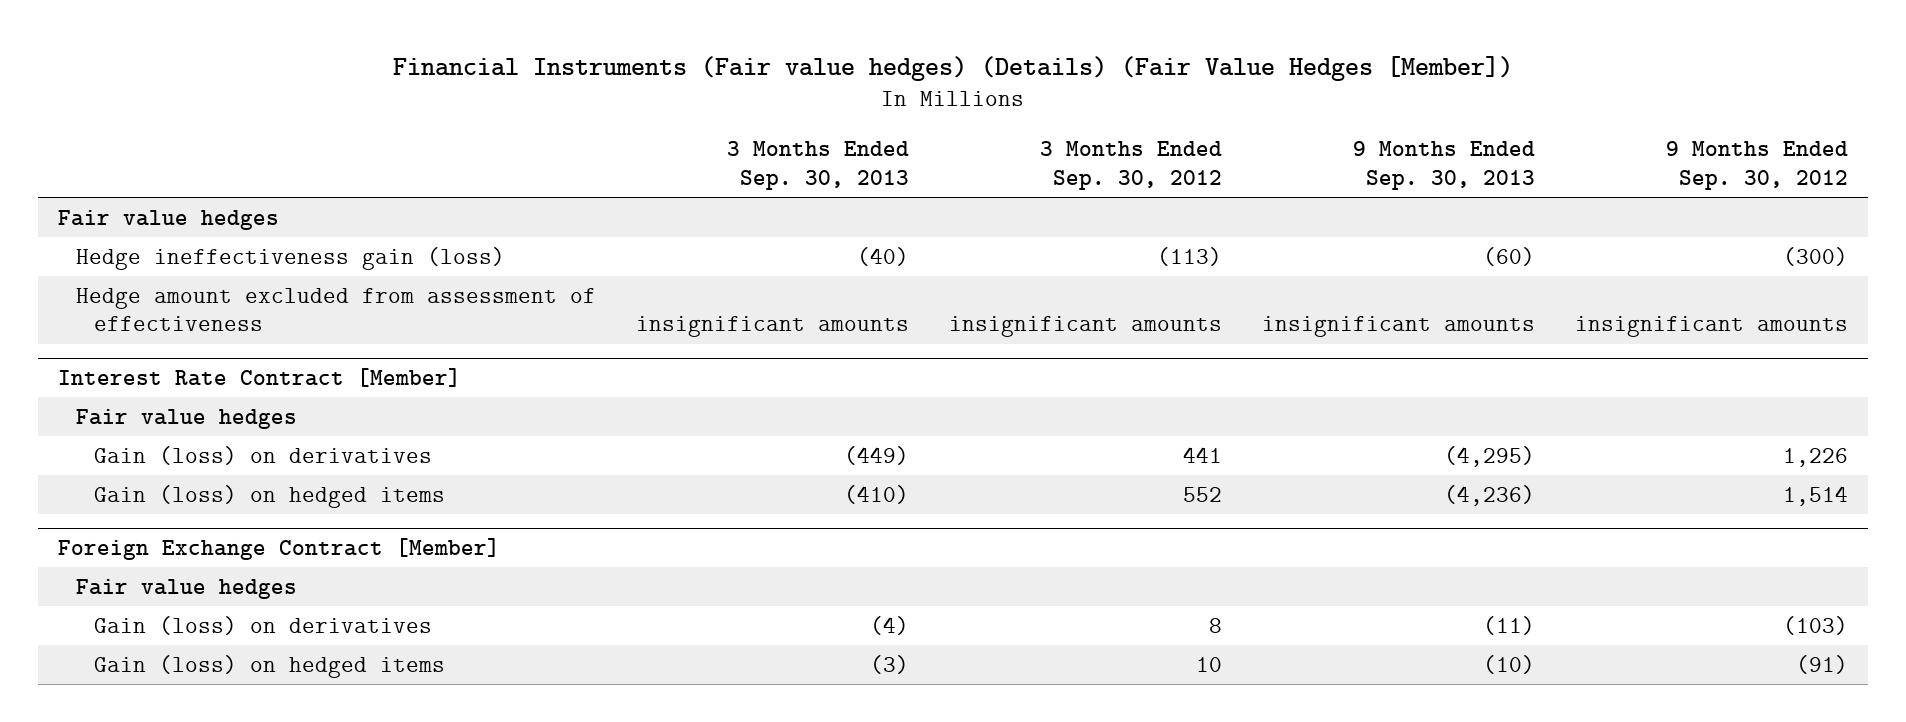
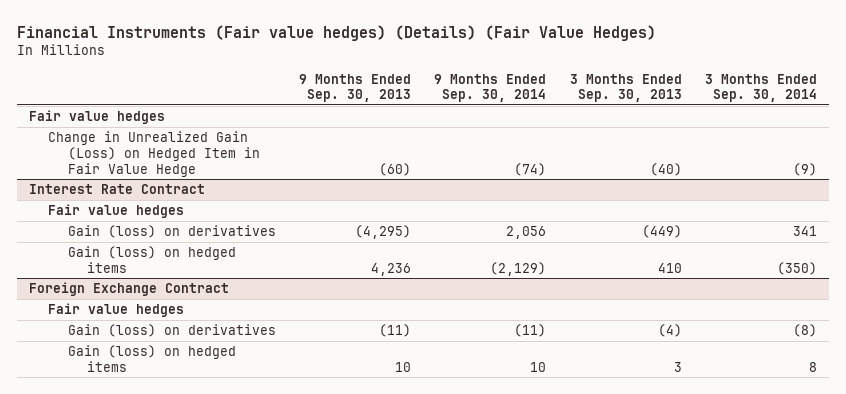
[393,55,1514,81] Financial Instruments (Fair value hedges) (Details) (Fair Value Hedges [Member]) -> [17,24,657,41] Financial Instruments (Fair value hedges) (Details) (Fair Value Hedges)
[1039,141,1222,190] 3 Months Ended Sep. 30, 2012 -> none
[1665,141,1848,190] 9 Months Ended Sep. 30, 2012 -> none
none -> [434,73,547,103] 9 Months Ended Sep. 30, 2014
none -> [704,73,817,103] 3 Months Ended Sep. 30, 2014
[76,246,506,270] Hedge ineffectiveness gain (loss) -> none
[76,287,597,332] Hedge amount excluded from assessment of effectiveness -> none
none -> [48,131,260,177] Change in Unrealized Gain (Loss) on Hedged Item in Fair Value Hedge
[58,367,462,387] Interest Rate Contract [Member] -> [28,184,205,195] Interest Rate Contract
[843,484,909,504] (410) -> [657,262,682,273] 410
[1443,484,1535,506] (4,236) -> [370,262,411,276] 4,236
[58,537,501,560] Foreign Exchange Contract [Member] -> [28,282,229,297] Foreign Exchange Contract
[869,654,909,674] (3) -> [673,361,682,372] 3
[1482,654,1535,674] (10) -> [394,361,411,372] 10

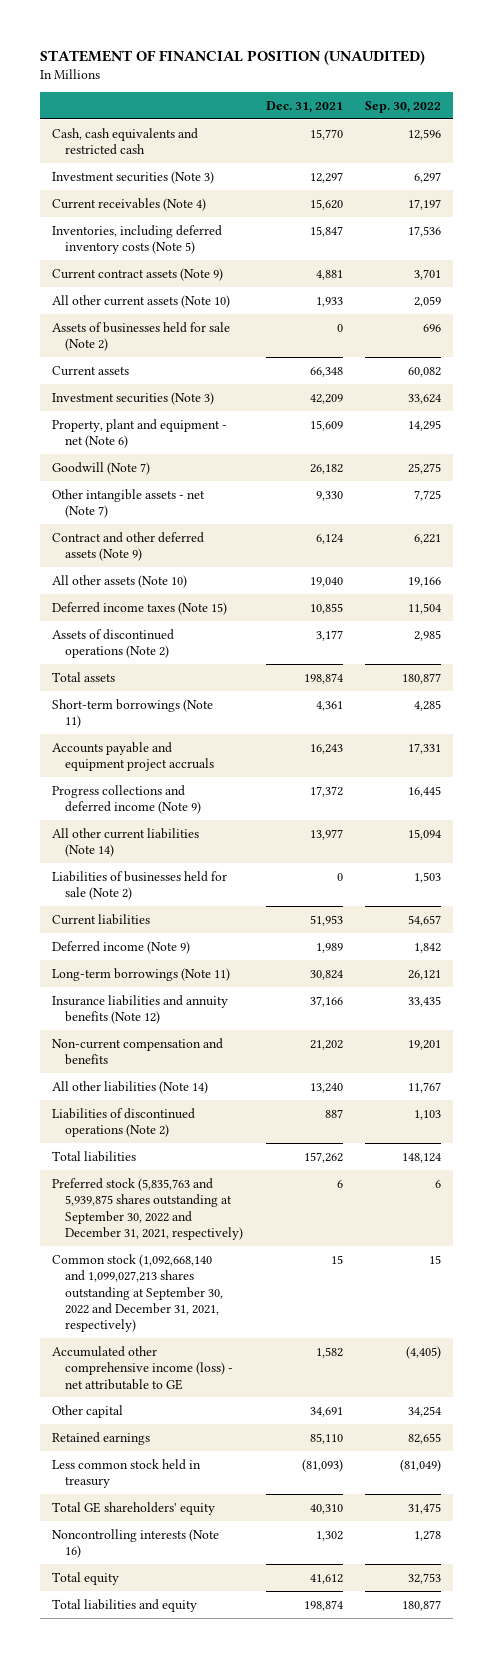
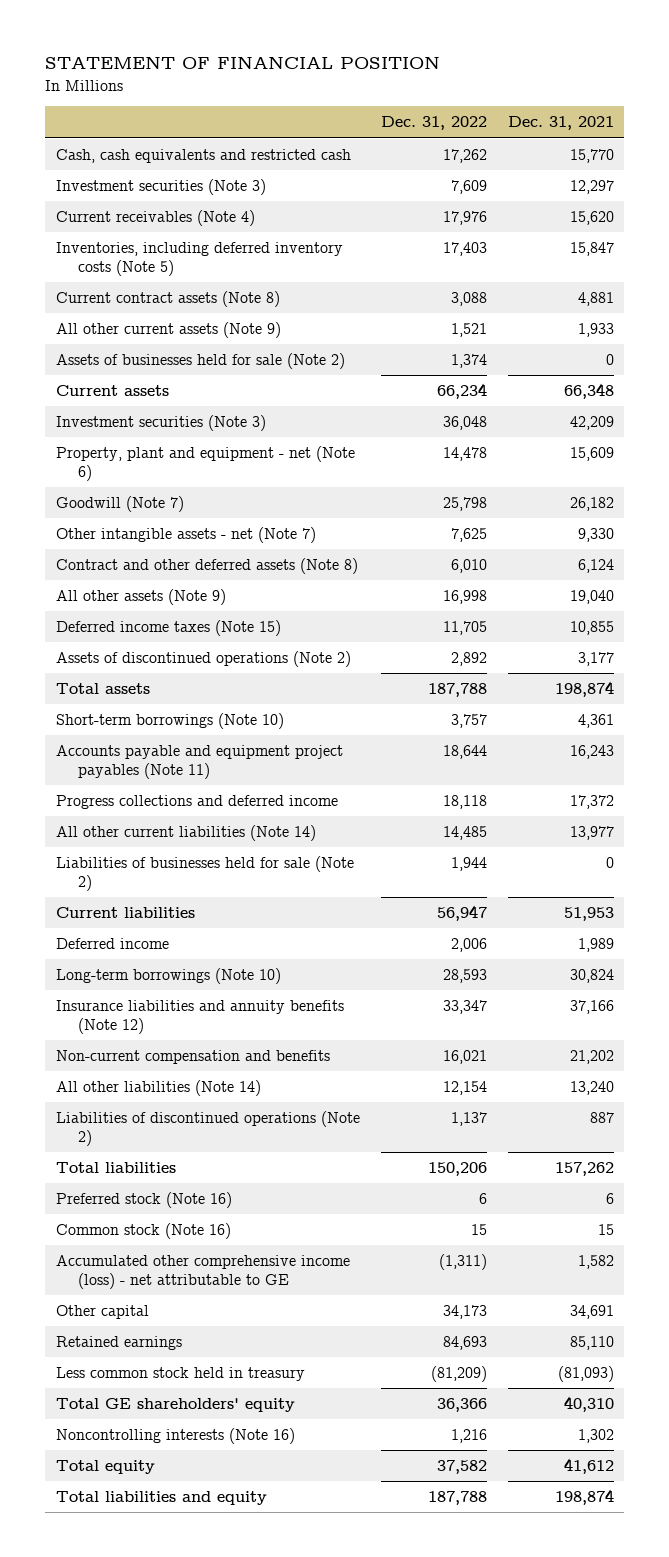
[40,50,426,66] STATEMENT OF FINANCIAL POSITION (UNAUDITED) -> [44,56,440,70] STATEMENT OF FINANCIAL POSITION
[365,101,442,114] Sep. 30, 2022 -> none
none -> [380,116,487,131] Dec. 31, 2022
[51,267,223,281] Current contract assets (Note 9) -> [55,291,280,308] Current contract assets (Note 8)
[51,294,230,308] All other current assets (Note 10) -> [55,322,281,339] All other current assets (Note 9)
[51,531,204,562] Contract and other deferred assets (Note 9) -> [55,558,358,575] Contract and other deferred assets (Note 8)
[51,574,187,588] All other assets (Note 10) -> [55,589,226,606] All other assets (Note 9)
[51,698,213,729] Short-term borrowings (Note 11) -> [55,713,284,730] Short-term borrowings (Note 10)
[51,741,214,772] Accounts payable and equipment project accruals -> [55,745,343,779] Accounts payable and equipment project payables (Note 11)
[51,784,201,815] Progress collections and deferred income (Note 9) -> [55,795,338,810] Progress collections and deferred income
[51,940,190,954] Deferred income (Note 9) -> [55,938,169,950] Deferred income
[51,967,230,981] Long-term borrowings (Note 11) -> [55,968,281,985] Long-term borrowings (Note 10)
[51,1177,243,1240] Preferred stock (5,835,763 and 5,939,875 shares outstanding at September 30, 2022 and December 31, 2021, respectively) -> [55,1192,232,1209] Preferred stock (Note 16)
[51,1253,223,1333] Common stock (1,092,668,140 and 1,099,027,213 shares outstanding at September 30, 2022 and December 31, 2021, respectively) -> [55,1223,231,1240] Common stock (Note 16)

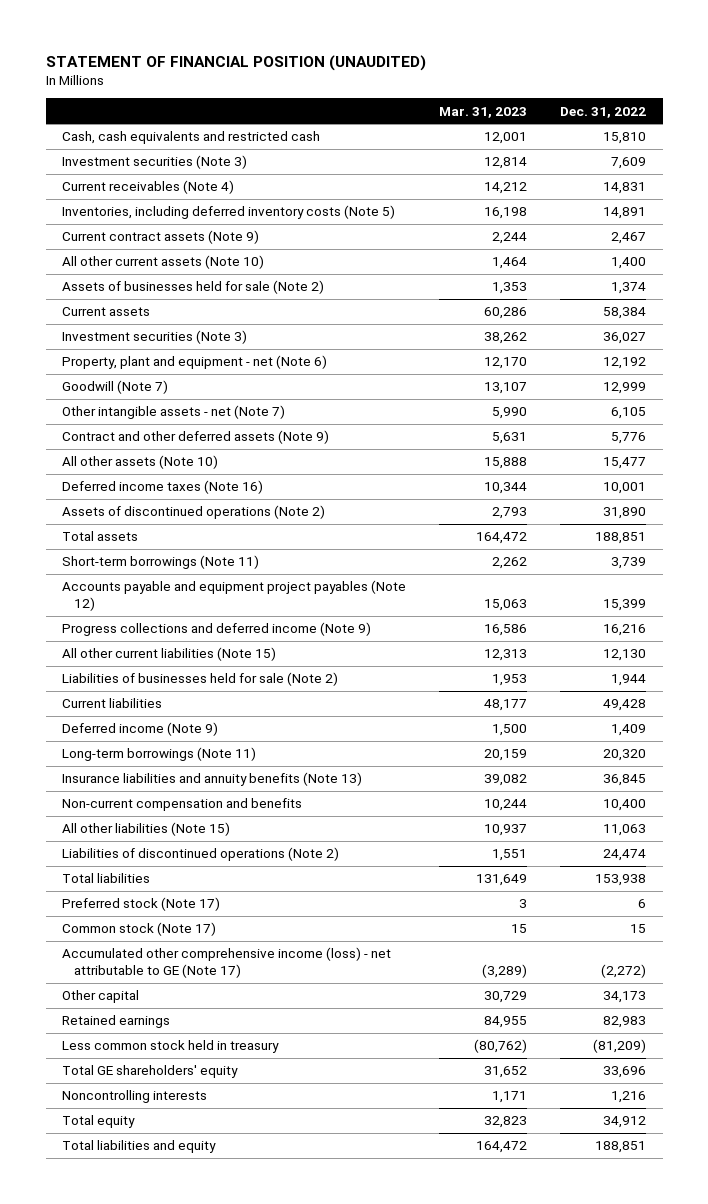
[44,56,440,70] STATEMENT OF FINANCIAL POSITION -> [45,54,426,71] STATEMENT OF FINANCIAL POSITION (UNAUDITED)
[507,116,614,131] Dec. 31, 2021 -> none
none -> [439,106,528,118] Mar. 31, 2023
[442,149,487,164] 17,262 -> [603,132,647,145] 15,810
[442,211,487,226] 17,976 -> [603,182,647,195] 14,831
[442,242,487,257] 17,403 -> [603,207,647,220] 14,891
[55,291,280,308] Current contract assets (Note 8) -> [62,230,260,245] Current contract assets (Note 9)
[450,292,487,307] 3,088 -> [611,232,647,245] 2,467
[55,322,281,339] All other current assets (Note 9) -> [62,255,265,270] All other current assets (Note 10)
[450,323,487,338] 1,521 -> [611,257,647,270] 1,400
[436,383,487,400] 66,234 -> [603,307,647,320] 58,384
[442,416,487,431] 36,048 -> [603,332,647,345] 36,027
[442,447,487,462] 14,478 -> [603,357,647,370] 12,192
[442,497,487,512] 25,798 -> [603,382,647,395] 12,999
[450,528,487,543] 7,625 -> [611,407,647,420] 6,105
[55,558,358,575] Contract and other deferred assets (Note 8) -> [62,430,330,445] Contract and other deferred assets (Note 9)
[450,559,487,574] 6,010 -> [611,432,647,445] 5,776
[55,589,226,606] All other assets (Note 9) -> [62,455,219,470] All other assets (Note 10)
[442,590,487,605] 16,998 -> [603,457,647,470] 15,477
[55,620,281,637] Deferred income taxes (Note 15) -> [62,480,264,495] Deferred income taxes (Note 16)
[442,621,487,636] 11,705 -> [603,482,647,495] 10,001
[450,652,487,667] 2,892 -> [603,507,647,520] 31,890
[427,683,487,698] 187,788 -> [595,532,647,545] 188,851
[55,713,284,730] Short-term borrowings (Note 10) -> [62,555,260,570] Short-term borrowings (Note 11)
[450,714,487,729] 3,757 -> [611,557,647,570] 3,739
[55,745,343,779] Accounts payable and equipment project payables (Note 11) -> [62,580,407,612] Accounts payable and equipment project payables (Note 12)
[442,745,487,760] 18,644 -> [603,599,647,612] 15,399
[55,795,338,810] Progress collections and deferred income -> [62,622,372,637] Progress collections and deferred income (Note 9)
[442,795,487,810] 18,118 -> [603,624,647,637] 16,216
[55,825,316,842] All other current liabilities (Note 14) -> [62,647,277,662] All other current liabilities (Note 15)
[442,826,487,841] 14,485 -> [603,649,647,662] 12,130
[436,905,487,922] 56,947 -> [603,699,647,712] 49,428
[55,938,169,950] Deferred income -> [62,722,219,737] Deferred income (Note 9)
[450,938,487,953] 2,006 -> [611,724,647,737] 1,409
[55,968,281,985] Long-term borrowings (Note 10) -> [62,747,257,762] Long-term borrowings (Note 11)
[442,969,487,984] 28,593 -> [603,749,647,762] 20,320
[55,1000,344,1034] Insurance liabilities and annuity benefits (Note 12) -> [62,772,363,787] Insurance liabilities and annuity benefits (Note 13)
[442,1000,487,1015] 33,347 -> [603,774,647,787] 36,845
[442,1050,487,1065] 16,021 -> [603,799,647,812] 10,400
[55,1080,261,1097] All other liabilities (Note 14) -> [62,822,231,837] All other liabilities (Note 15)
[442,1081,487,1096] 12,154 -> [603,824,647,837] 11,063
[450,1112,487,1127] 1,137 -> [603,849,647,862] 24,474
[427,1162,487,1177] 150,206 -> [595,874,647,887] 153,938
[55,1192,232,1209] Preferred stock (Note 16) -> [62,897,221,912] Preferred stock (Note 17)
[55,1223,231,1240] Common stock (Note 16) -> [62,922,217,937] Common stock (Note 17)
[55,1255,350,1289] Accumulated other comprehensive income (loss) - net attributable to GE -> [62,947,392,979] Accumulated other comprehensive income (loss) - net attributable to GE (Note 17)
[438,1254,487,1271] (1,311) -> [601,964,647,979] (2,272)
[442,1336,487,1351] 84,693 -> [603,1016,647,1029] 82,983
[436,1398,487,1413] 36,366 -> [603,1066,647,1079] 33,696
[55,1428,295,1445] Noncontrolling interests (Note 16) -> [62,1090,208,1104] Noncontrolling interests
[436,1460,487,1475] 37,582 -> [603,1116,647,1129] 34,912
[427,1491,487,1506] 187,788 -> [595,1141,647,1154] 188,851

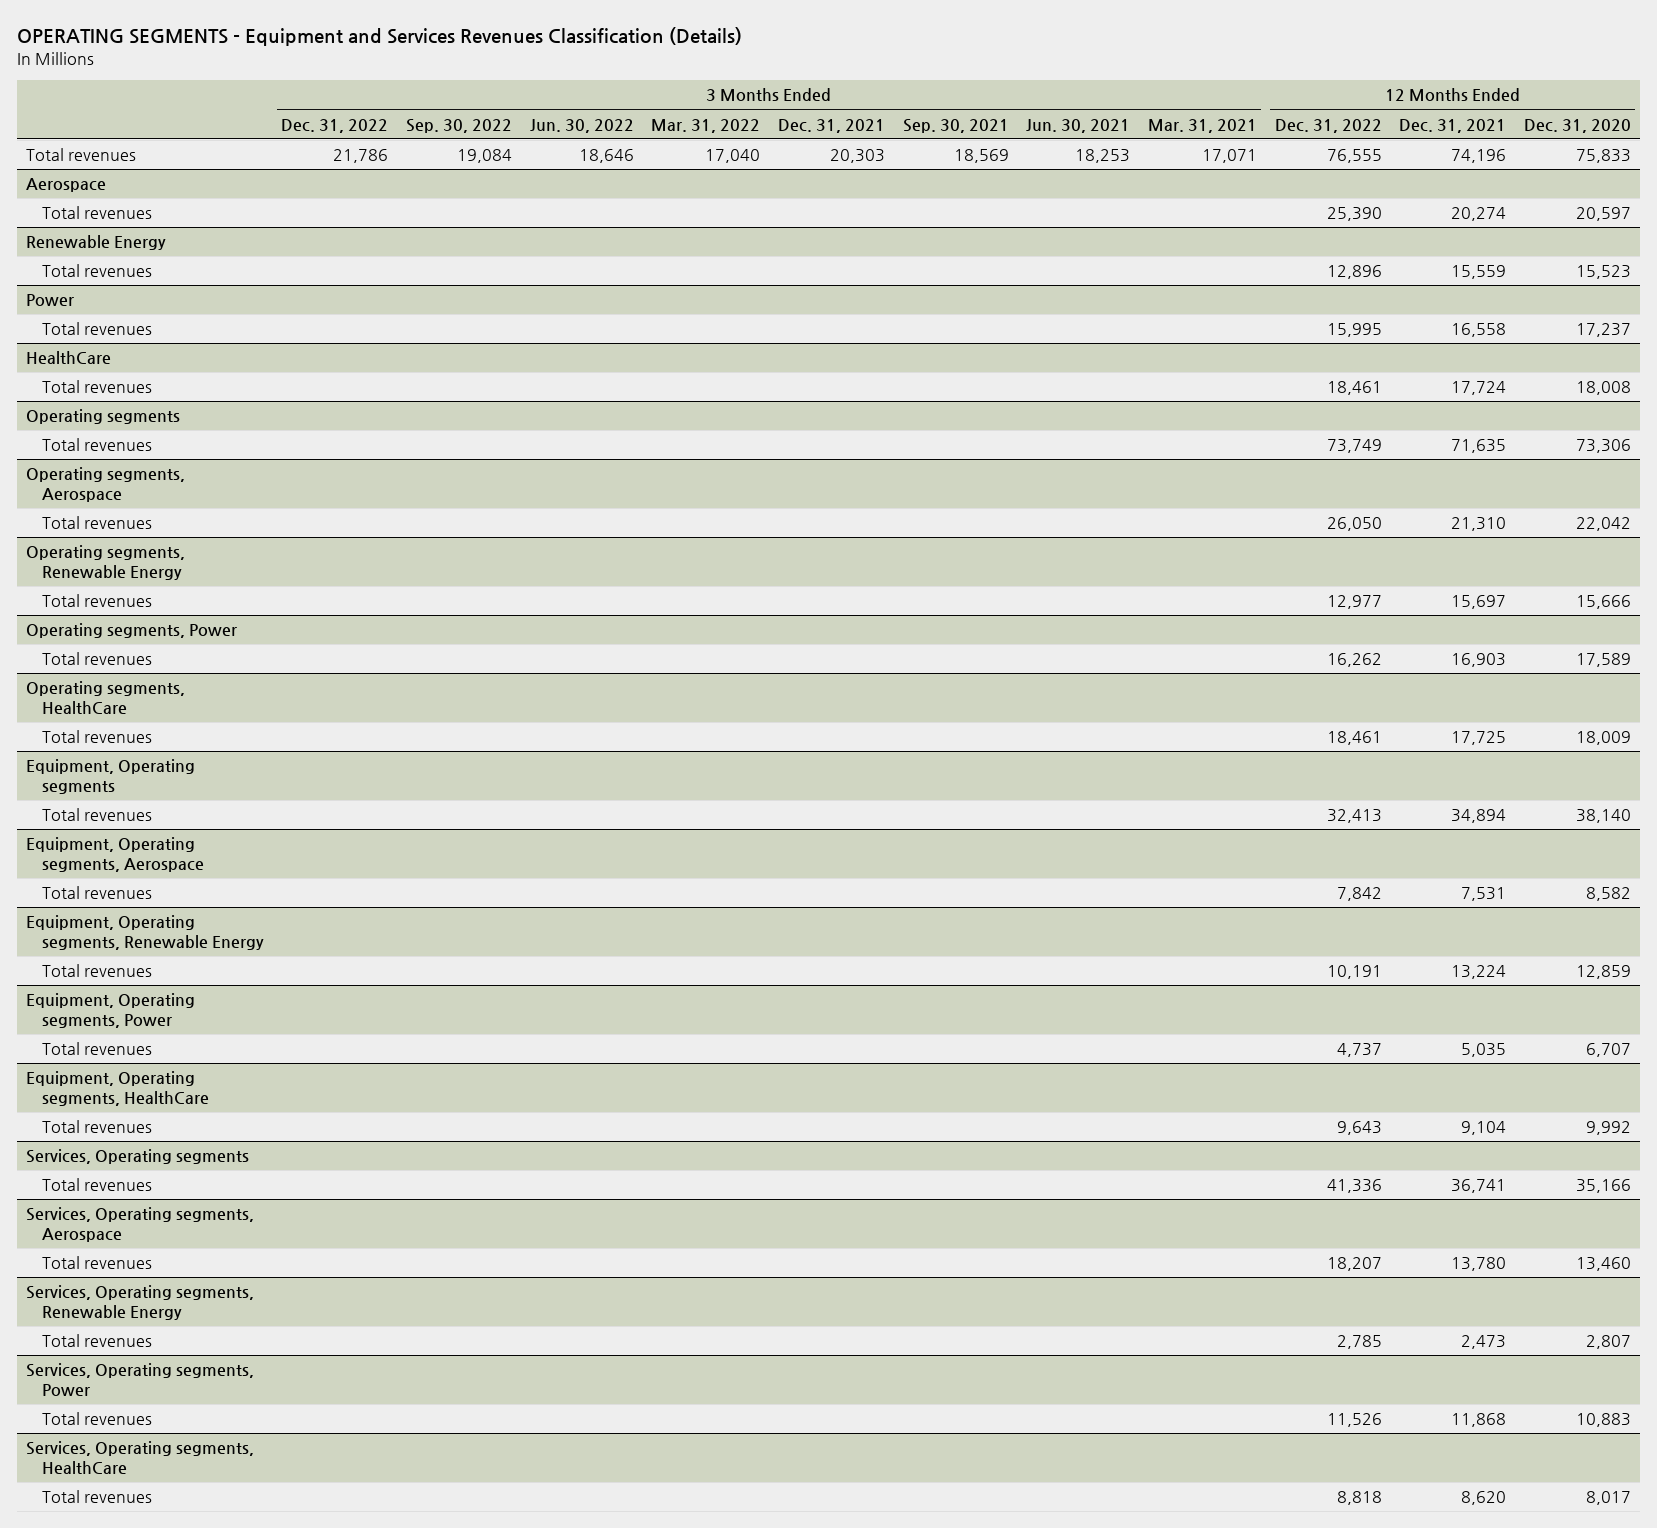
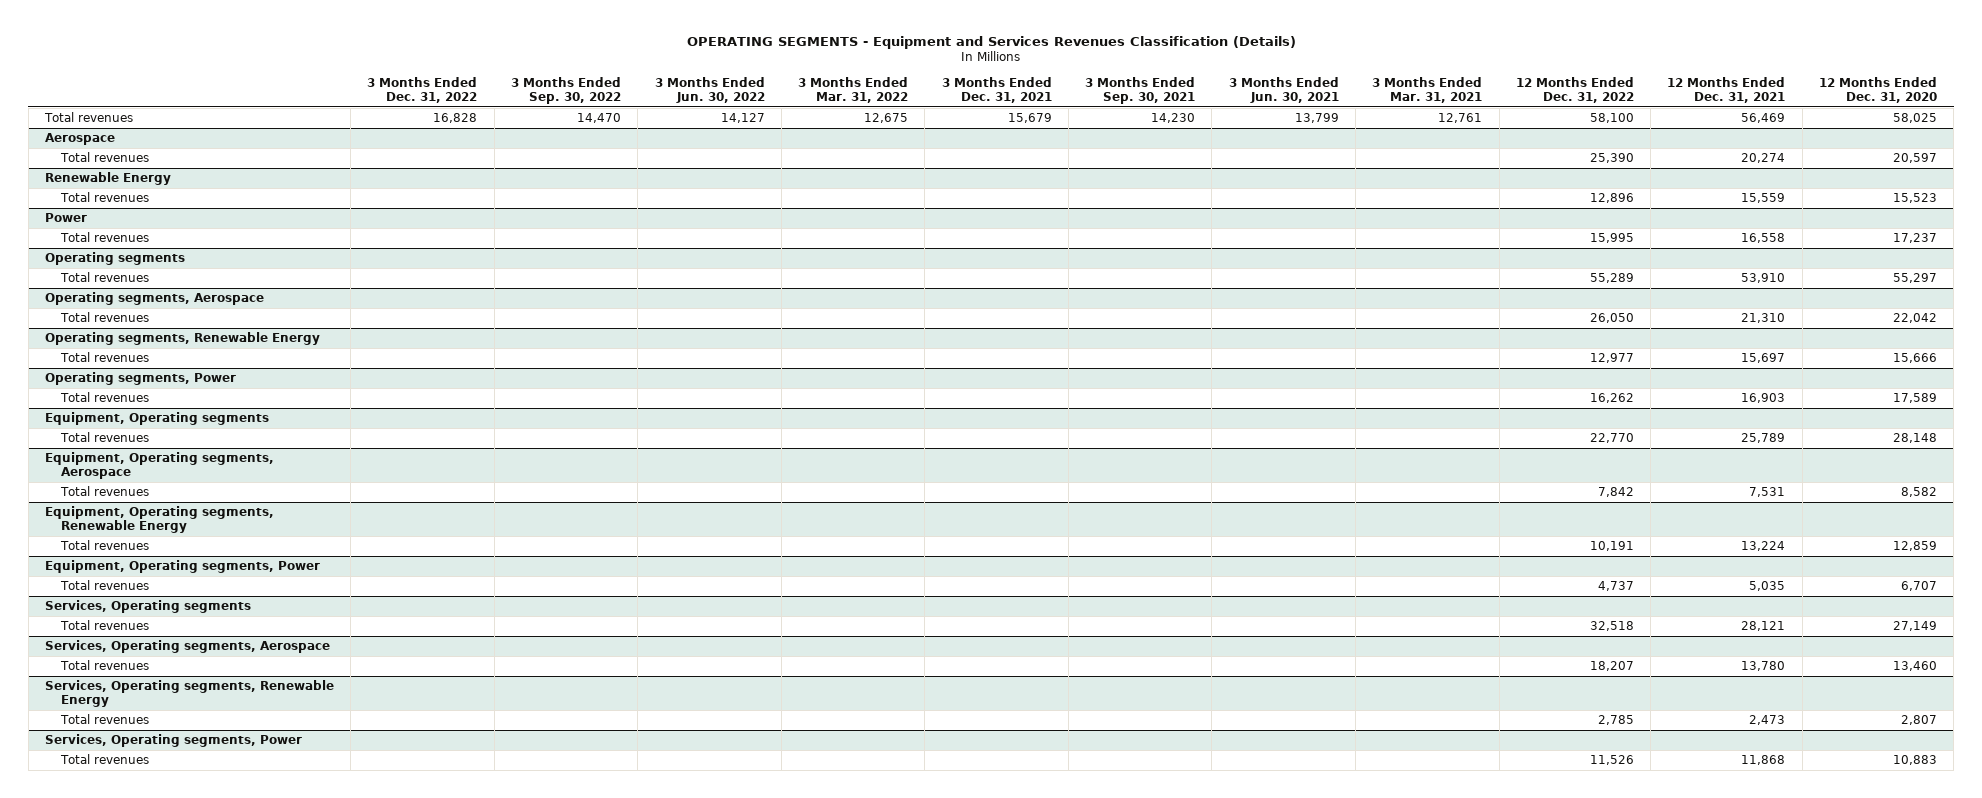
[333,149,389,164] 21,786 -> [433,113,478,124] 16,828
[456,149,512,164] 19,084 -> [577,113,622,124] 14,470
[578,149,634,164] 18,646 -> [720,113,765,124] 14,127
[705,149,761,164] 17,040 -> [864,113,909,124] 12,675
[829,149,885,164] 20,303 -> [1007,113,1052,124] 15,679
[953,149,1009,164] 18,569 -> [1151,113,1196,124] 14,230
[1075,149,1131,164] 18,253 -> [1294,113,1339,124] 13,799
[1201,149,1257,164] 17,071 -> [1438,113,1483,124] 12,761
[1326,149,1382,164] 76,555 -> [1589,113,1634,124] 58,100
[1451,149,1507,164] 74,196 -> [1741,113,1786,124] 56,469
[1575,149,1631,164] 75,833 -> [1892,113,1937,124] 58,025
[25,351,111,365] HealthCare -> none
[42,380,153,394] Total revenues -> none
[1326,439,1382,454] 73,749 -> [1589,273,1634,284] 55,289
[1451,439,1507,454] 71,635 -> [1741,273,1786,284] 53,910
[1575,439,1631,454] 73,306 -> [1892,273,1937,284] 55,297
[25,681,185,715] Operating segments, HealthCare -> none
[42,730,153,744] Total revenues -> none
[1326,809,1382,824] 32,413 -> [1589,433,1634,444] 22,770
[1451,809,1507,824] 34,894 -> [1741,433,1786,444] 25,789
[1575,809,1631,824] 38,140 -> [1892,433,1937,444] 28,148
[25,1071,210,1107] Equipment, Operating segments, HealthCare -> none
[42,1120,153,1134] Total revenues -> none
[1326,1179,1382,1194] 41,336 -> [1589,621,1634,632] 32,518
[1451,1179,1507,1194] 36,741 -> [1741,621,1786,632] 28,121
[1575,1179,1631,1194] 35,166 -> [1892,621,1937,632] 27,149
[25,1441,254,1475] Services, Operating segments, HealthCare -> none
[42,1490,153,1504] Total revenues -> none

